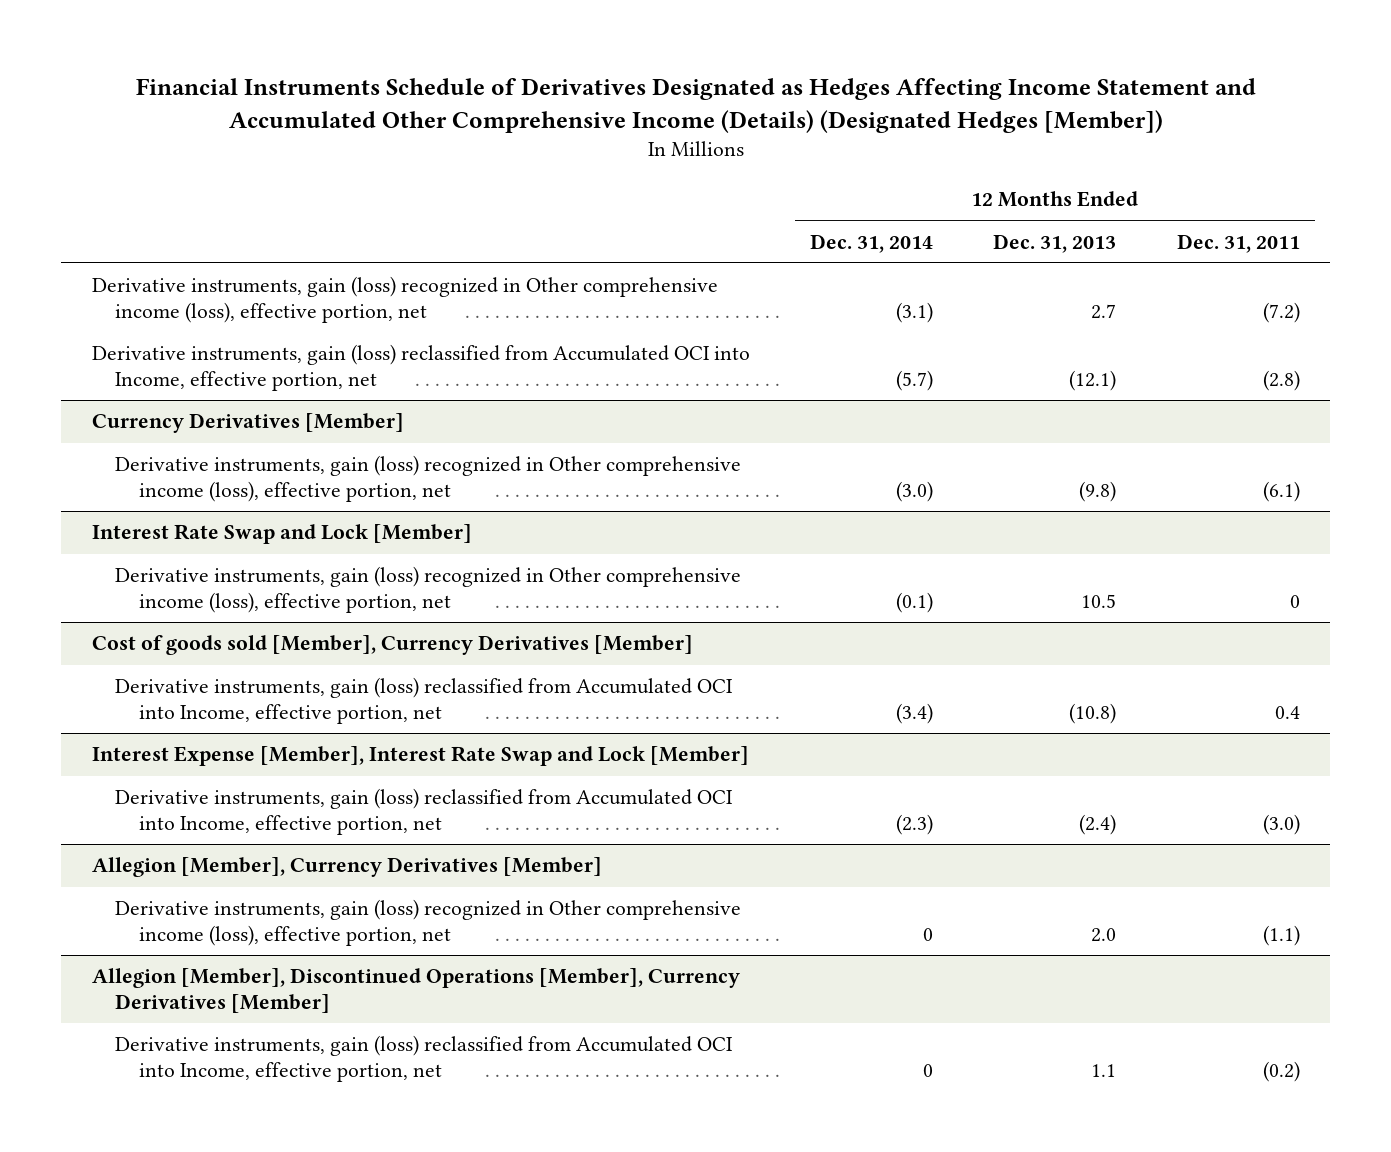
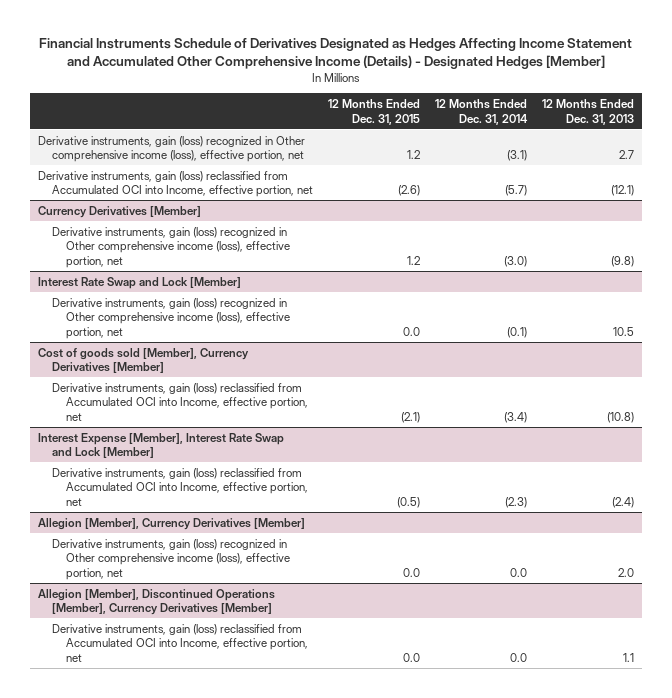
[135,77,1256,133] Financial Instruments Schedule of Derivatives Designated as Hedges Affecting Income Statement and Accumulated Other Comprehensive Income (Details) (Designated Hedges [Member]) -> [38,38,632,70] Financial Instruments Schedule of Derivatives Designated as Hedges Affecting Income Statement and Accumulated Other Comprehensive Income (Details) - Designated Hedges [Member]
[1176,233,1300,253] Dec. 31, 2011 -> none
none -> [327,99,420,125] 12 Months Ended Dec. 31, 2015
[922,928,933,942] 0 -> [510,567,528,577] 0.0
[922,1064,933,1078] 0 -> [510,652,528,662] 0.0

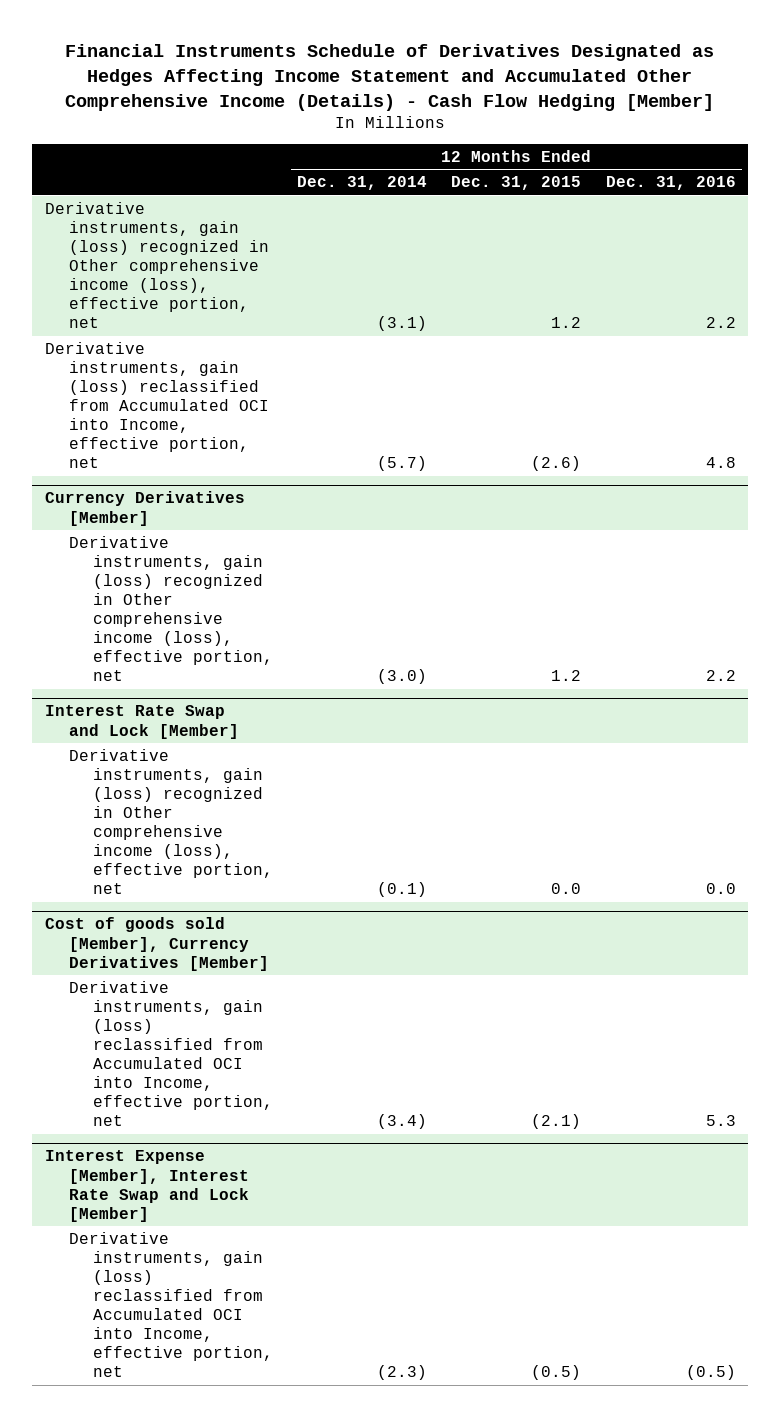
[38,38,632,70] Financial Instruments Schedule of Derivatives Designated as Hedges Affecting Income Statement and Accumulated Other Comprehensive Income (Details) - Designated Hedges [Member] -> [65,44,715,111] Financial Instruments Schedule of Derivatives Designated as Hedges Affecting Income Statement and Accumulated Other Comprehensive Income (Details) - Cash Flow Hedging [Member]
[542,99,635,125] 12 Months Ended Dec. 31, 2013 -> none
none -> [605,176,736,191] Dec. 31, 2016
[37,517,305,530] Allegion [Member], Currency Derivatives [Member] -> none
[51,538,291,580] Derivative instruments, gain (loss) recognized in Other comprehensive income (loss), effective portion, net -> none
[37,588,275,616] Allegion [Member], Discontinued Operations [Member], Currency Derivatives [Member] -> none
[51,623,309,662] Derivative instruments, gain (loss) reclassified from Accumulated OCI into Income, effective portion, net -> none

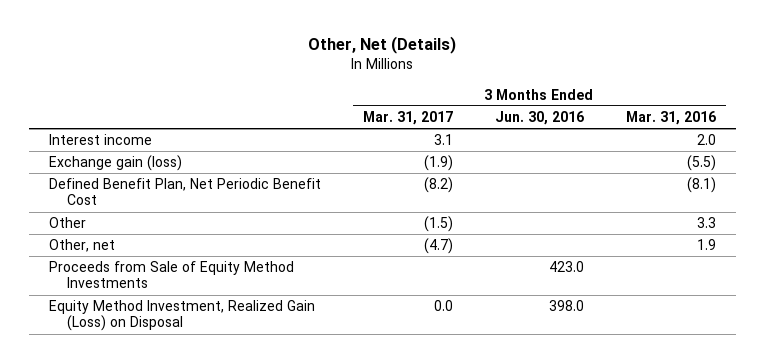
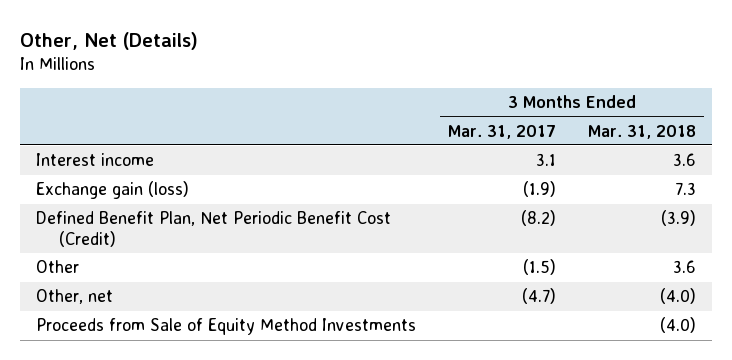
[494,111,584,126] Jun. 30, 2016 -> none
[625,111,716,126] Mar. 31, 2016 -> none
none -> [588,124,697,139] Mar. 31, 2018
[49,178,322,206] Defined Benefit Plan, Net Periodic Benefit Cost -> [35,211,391,247] Defined Benefit Plan, Net Periodic Benefit Cost (Credit)
[49,300,316,332] Equity Method Investment, Realized Gain (Loss) on Disposal -> none

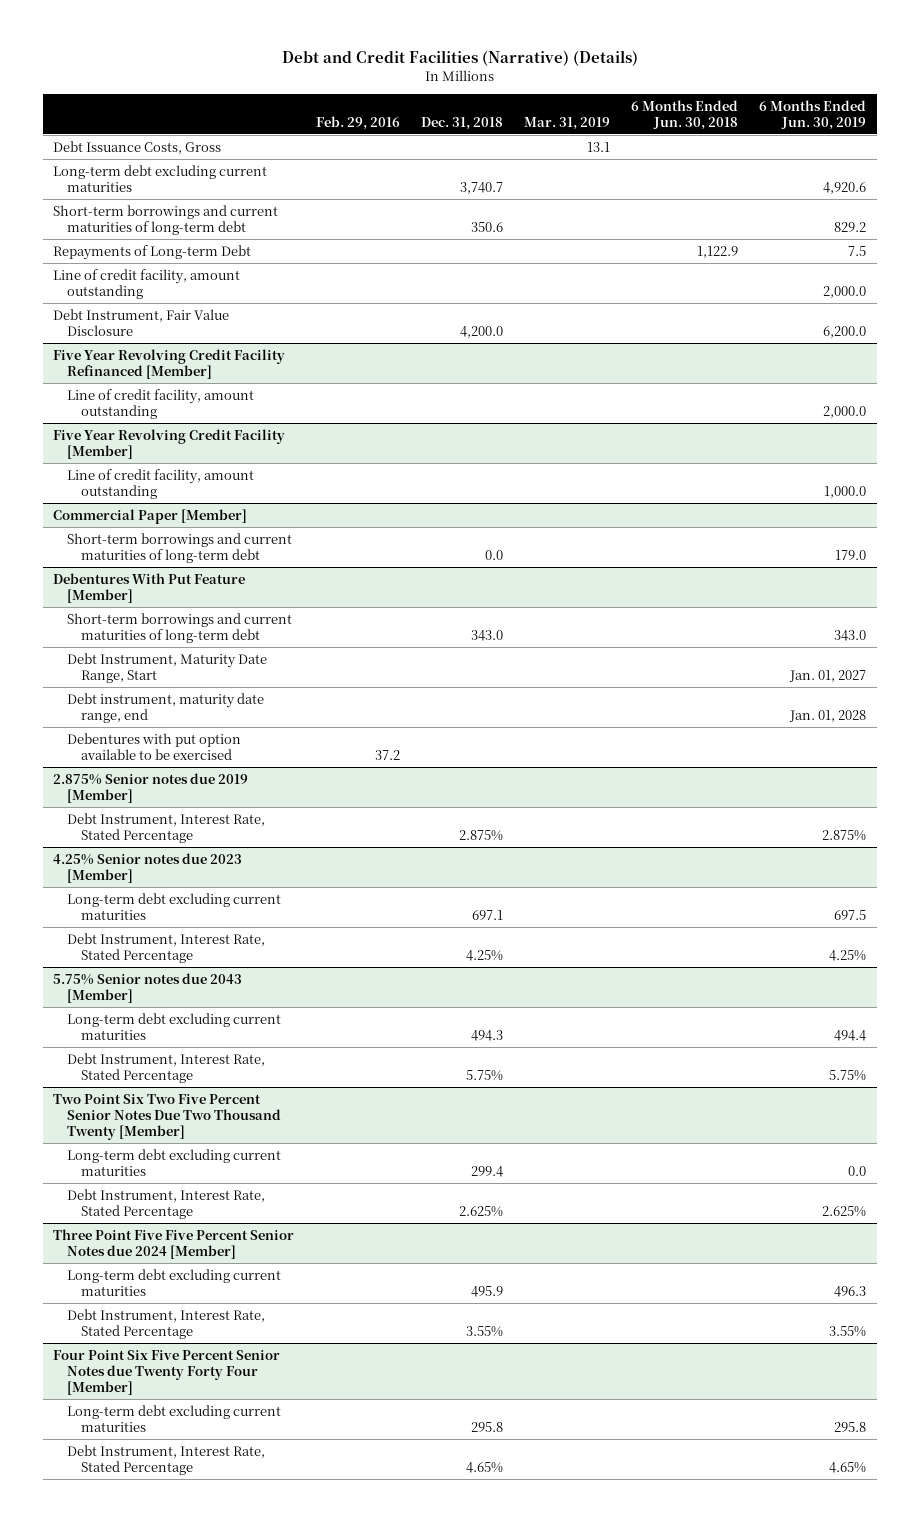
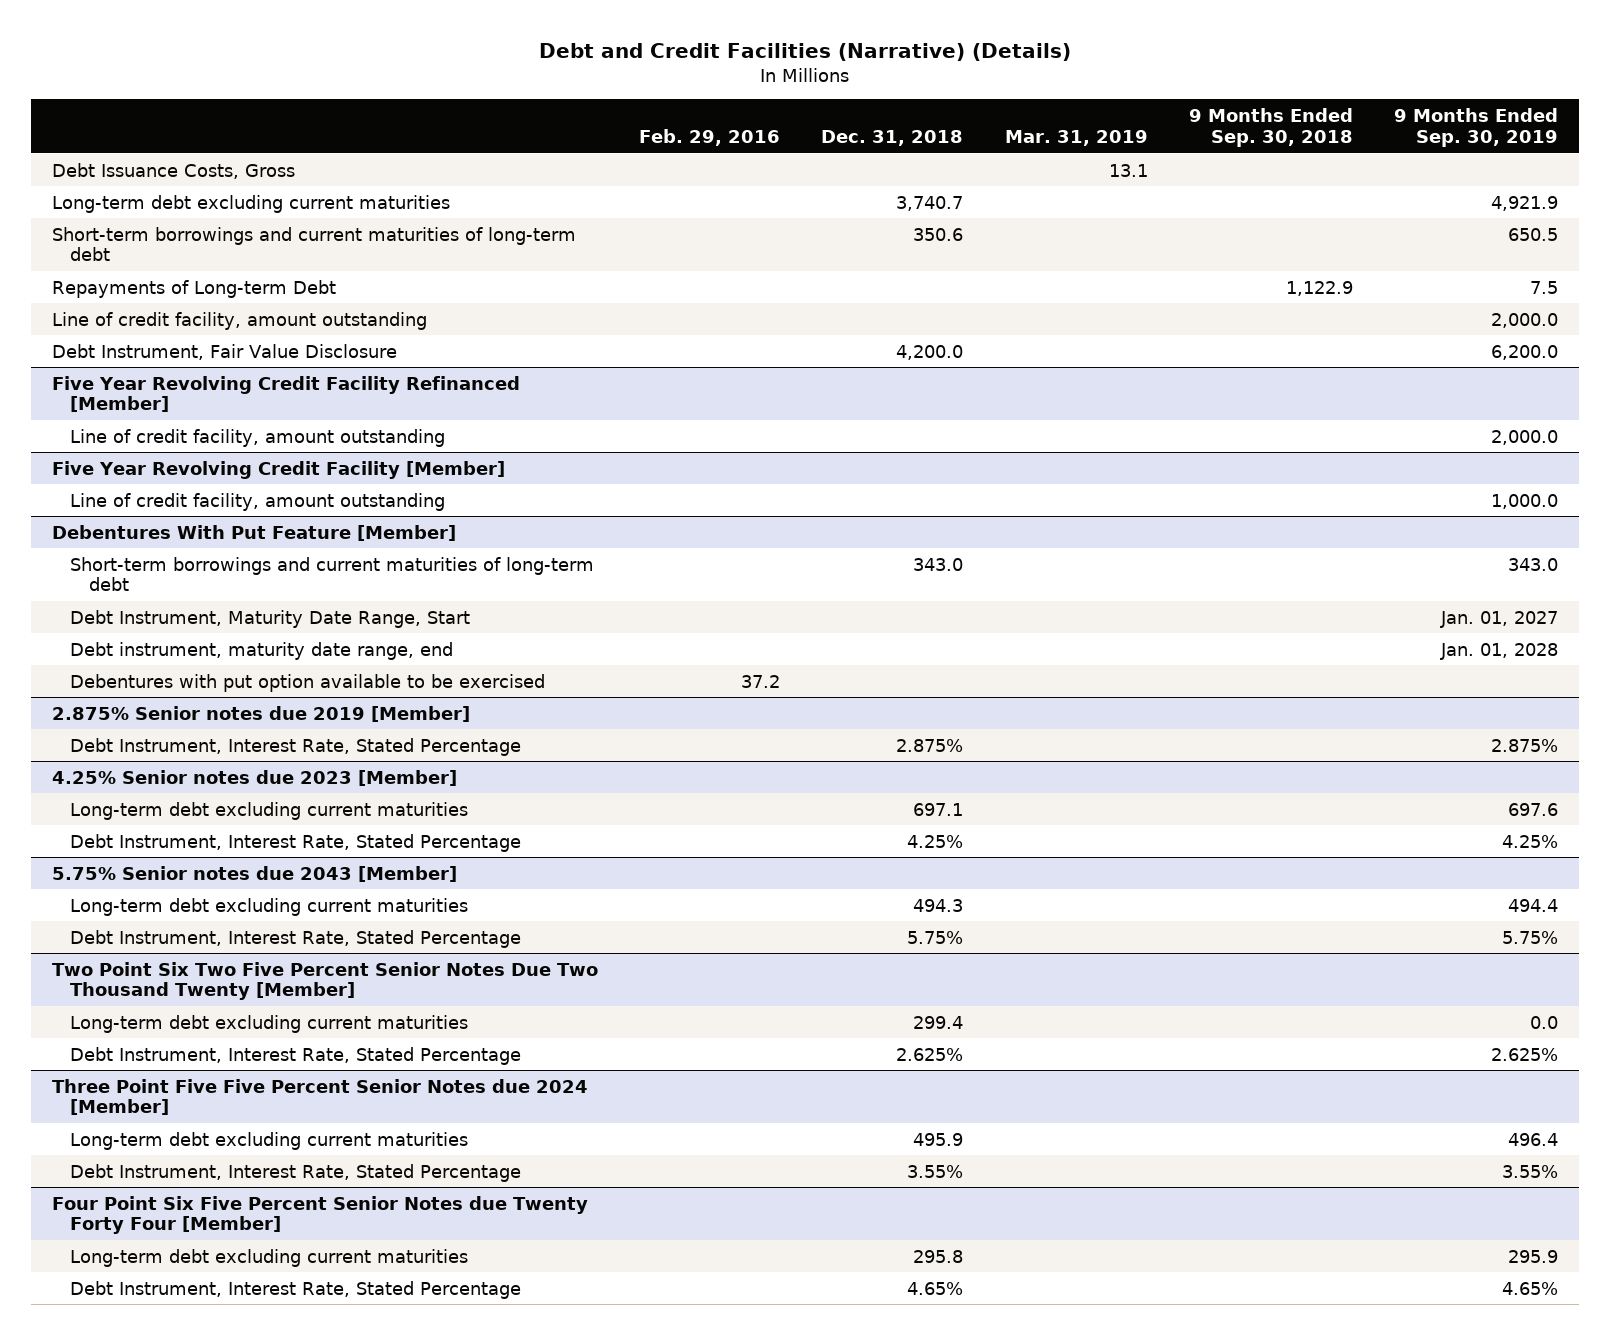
[631,99,739,130] 6 Months Ended Jun. 30, 2018 -> none
[759,99,867,130] 6 Months Ended Jun. 30, 2019 -> none
none -> [1188,107,1353,147] 9 Months Ended Sep. 30, 2018
none -> [1394,107,1559,147] 9 Months Ended Sep. 30, 2019
[53,508,248,524] Commercial Paper [Member] -> none
[67,532,293,563] Short-term borrowings and current maturities of long-term debt -> none

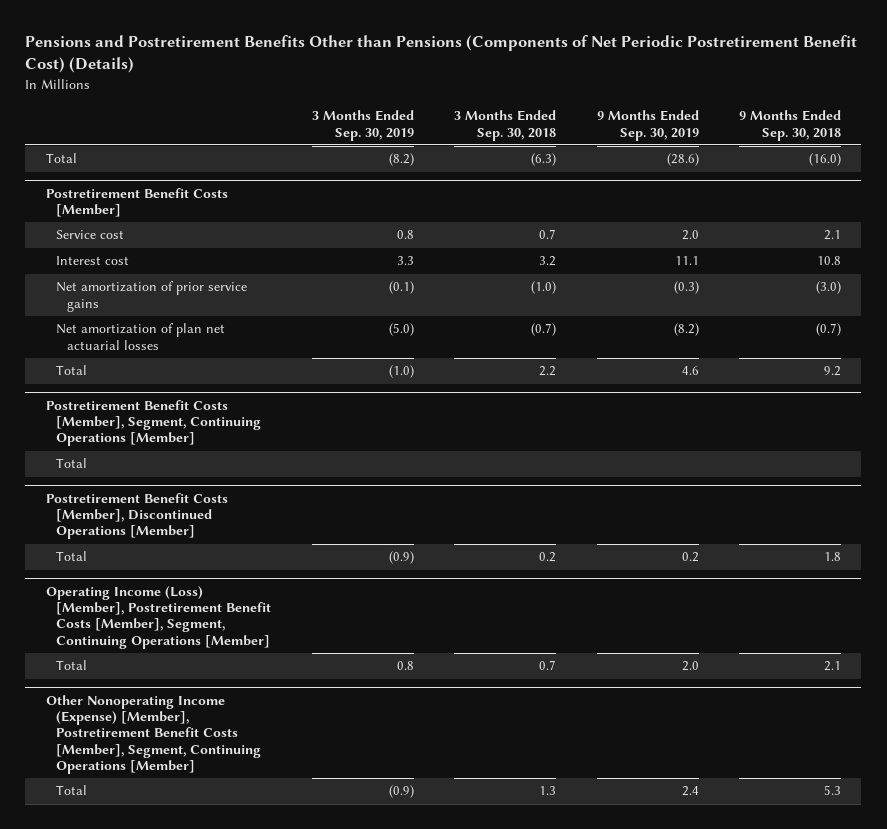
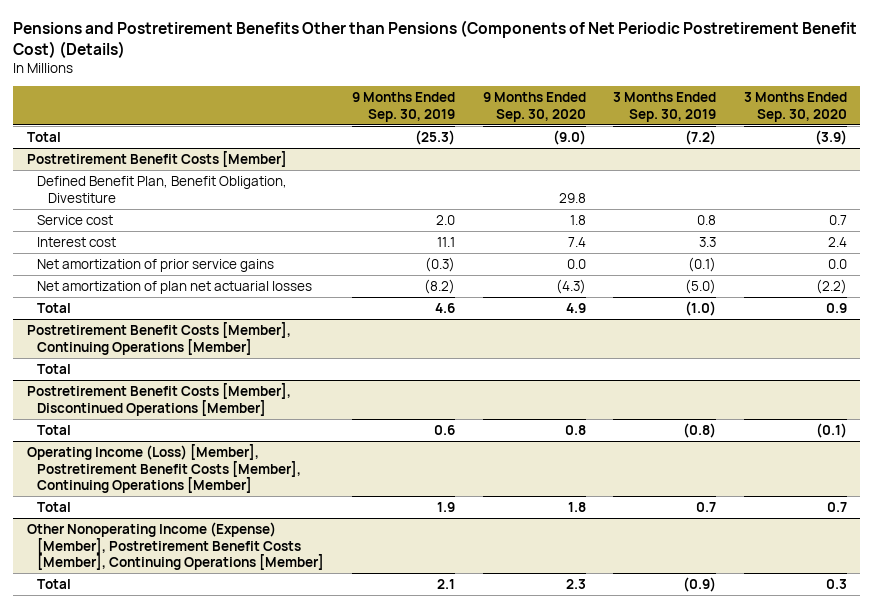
[454,110,557,141] 3 Months Ended Sep. 30, 2018 -> none
[739,110,842,141] 9 Months Ended Sep. 30, 2018 -> none
none -> [482,92,586,122] 9 Months Ended Sep. 30, 2020
none -> [743,92,847,122] 3 Months Ended Sep. 30, 2020
[388,153,414,167] (8.2) -> [685,129,717,145] (7.2)
[666,153,699,167] (28.6) -> [414,129,455,145] (25.3)
none -> [37,175,288,203] Defined Benefit Plan, Benefit Obligation, Divestiture
[45,399,262,447] Postretirement Benefit Costs [Member], Segment, Continuing Operations [Member] -> [26,321,291,355] Postretirement Benefit Costs [Member], Continuing Operations [Member]
[388,551,414,565] (0.9) -> [683,422,717,438] (0.8)
[681,552,699,563] 0.2 -> [433,424,455,435] 0.6
[45,585,272,649] Operating Income (Loss) [Member], Postretirement Benefit Costs [Member], Segment, Continuing Operations [Member] -> [26,443,302,494] Operating Income (Loss) [Member], Postretirement Benefit Costs [Member], Continuing Operations [Member]
[396,661,414,671] 0.8 -> [696,501,717,512] 0.7
[681,661,699,672] 2.0 -> [436,501,455,512] 1.9
[45,694,262,775] Other Nonoperating Income (Expense) [Member], Postretirement Benefit Costs [Member], Segment, Continuing Operations [Member] -> [26,521,325,571] Other Nonoperating Income (Expense) [Member], Postretirement Benefit Costs [Member], Continuing Operations [Member]
[681,786,699,797] 2.4 -> [436,578,455,589] 2.1

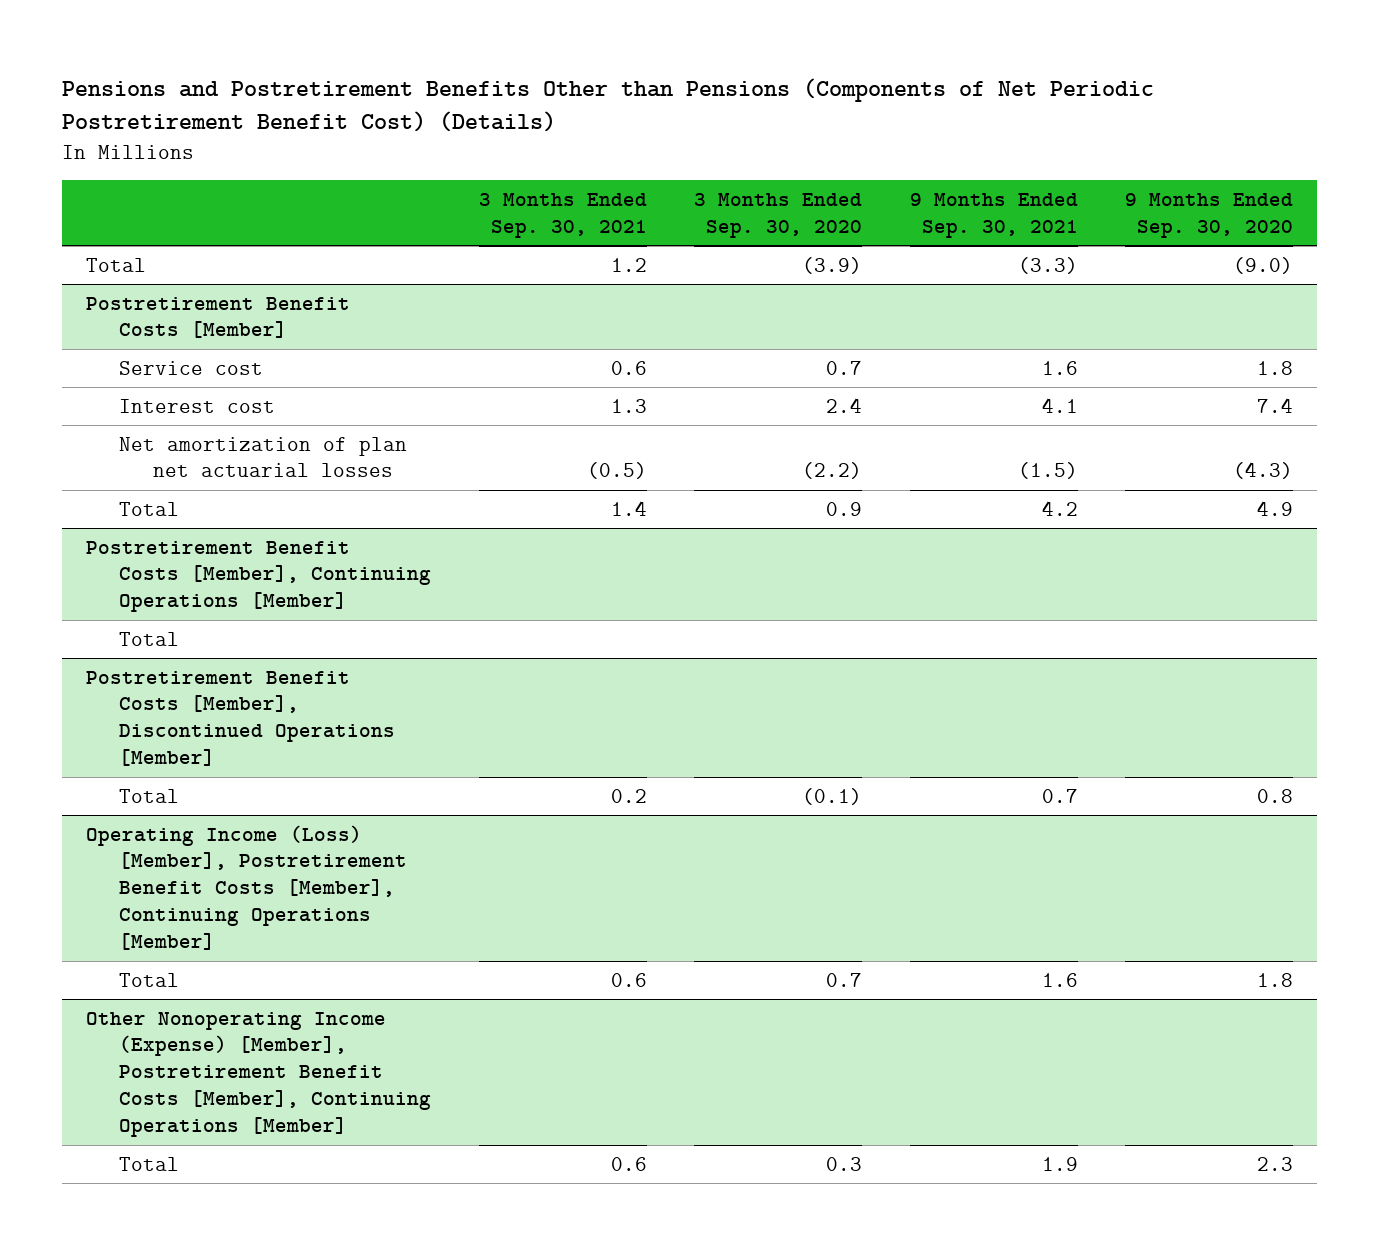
[351,92,455,122] 9 Months Ended Sep. 30, 2019 -> none
[613,92,717,122] 3 Months Ended Sep. 30, 2019 -> none
none -> [478,192,647,238] 3 Months Ended Sep. 30, 2021
none -> [909,192,1078,238] 9 Months Ended Sep. 30, 2021
[37,175,288,203] Defined Benefit Plan, Benefit Obligation, Divestiture -> none
[37,258,275,272] Net amortization of prior service gains -> none

